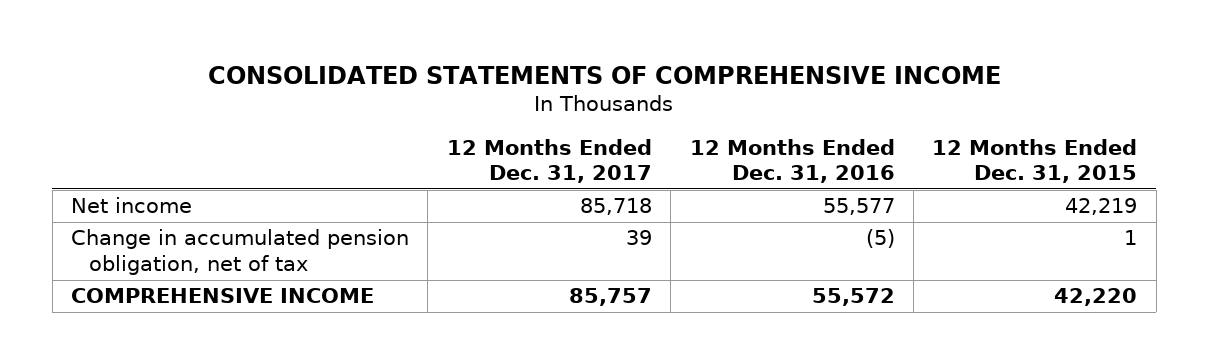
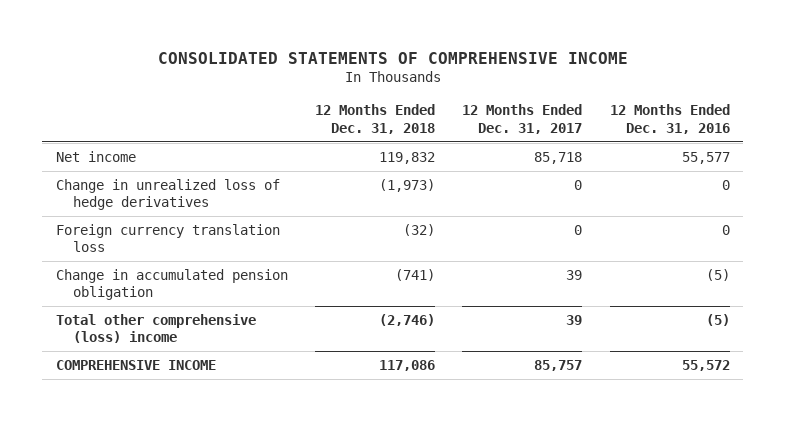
[932,138,1138,184] 12 Months Ended Dec. 31, 2015 -> none
none -> [314,104,435,134] 12 Months Ended Dec. 31, 2018
none -> [55,179,280,211] Change in unrealized loss of hedge derivatives
none -> [55,224,280,253] Foreign currency translation loss
[71,229,410,276] Change in accumulated pension obligation, net of tax -> [55,269,288,301] Change in accumulated pension obligation
none -> [55,314,256,344] Total other comprehensive (loss) income

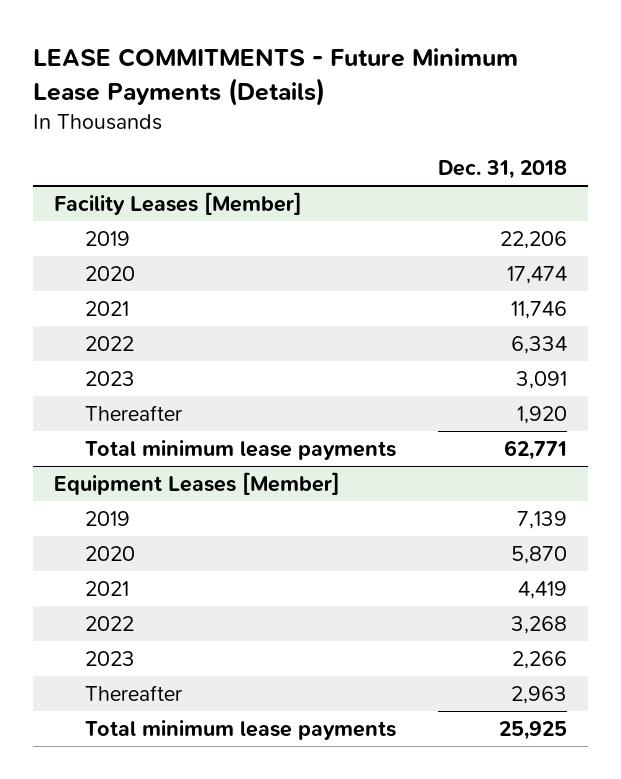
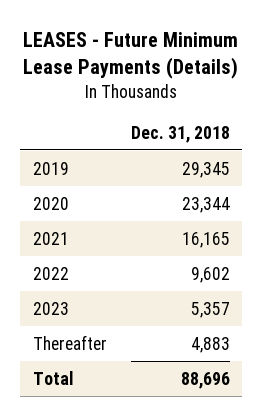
[32,48,518,106] LEASE COMMITMENTS - Future Minimum Lease Payments (Details) -> [23,32,239,80] LEASES - Future Minimum Lease Payments (Details)
[53,191,302,215] Facility Leases [Member] -> none
[53,471,340,495] Equipment Leases [Member] -> none
[84,510,130,526] 2019 -> none
[84,545,135,561] 2020 -> none
[84,580,129,596] 2021 -> none
[84,615,134,631] 2022 -> none
[84,650,135,666] 2023 -> none
[84,684,182,701] Thereafter -> none
[84,719,396,740] Total minimum lease payments -> none
[500,230,568,249] 22,206 -> [182,161,231,178] 29,345
[507,265,568,284] 17,474 -> [182,196,231,213] 23,344
[511,300,568,319] 11,746 -> [182,231,231,248] 16,165
[511,335,568,354] 6,334 -> [191,266,231,283] 9,602
[516,370,568,389] 3,091 -> [191,301,231,318] 5,357
[517,405,568,424] 1,920 -> [191,336,231,353] 4,883
[84,439,396,460] Total minimum lease payments -> [32,370,73,385] Total
[504,439,568,460] 62,771 -> [181,371,231,389] 88,696

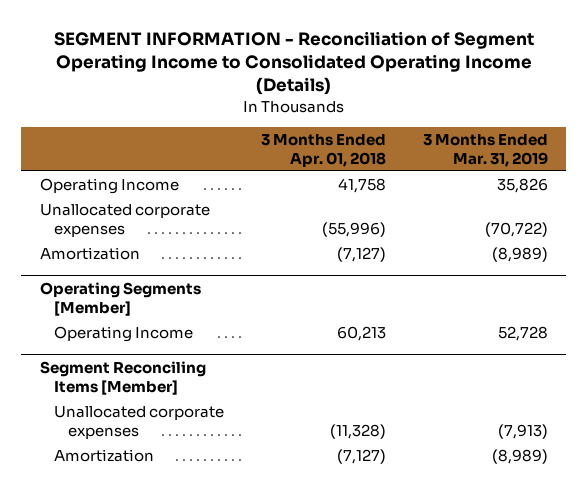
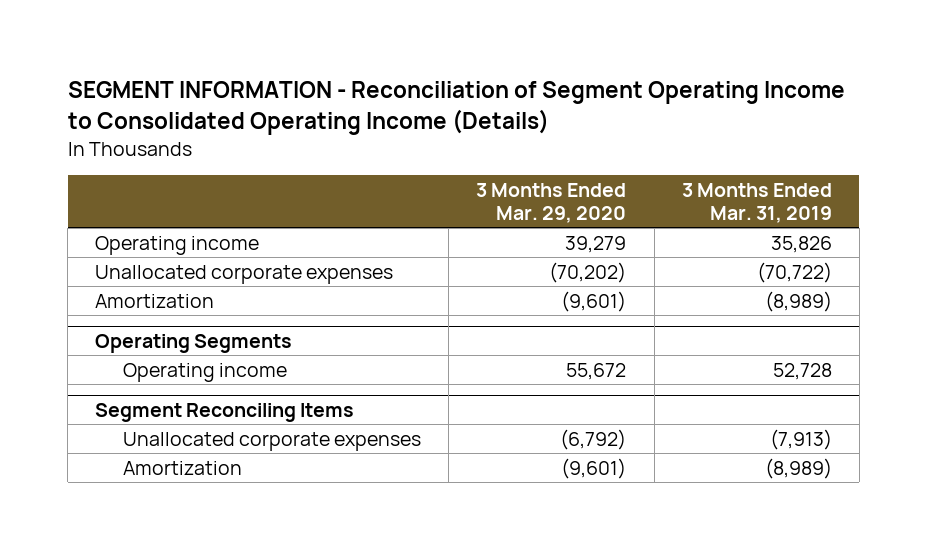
[260,133,386,167] 3 Months Ended Apr. 01, 2018 -> none
none -> [476,183,627,223] 3 Months Ended Mar. 29, 2020
[39,178,179,195] Operating Income -> [95,235,260,255] Operating income
[39,281,201,316] Operating Segments [Member] -> [95,334,293,354] Operating Segments
[53,326,193,343] Operating Income -> [123,362,288,382] Operating income
[39,360,206,395] Segment Reconciling Items [Member] -> [95,403,355,423] Segment Reconciling Items

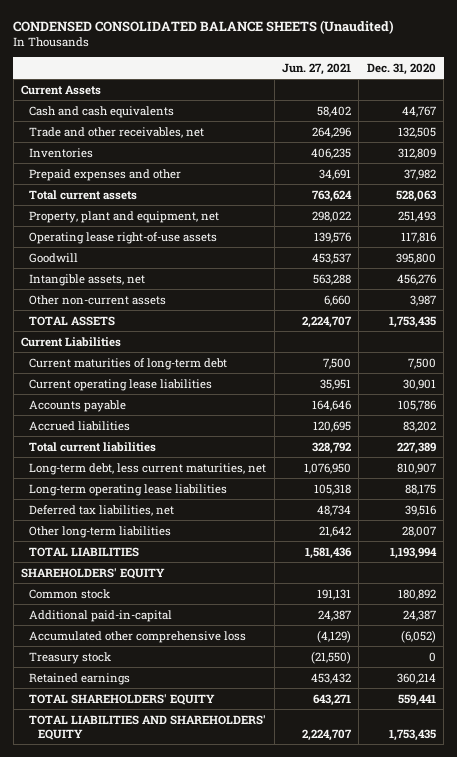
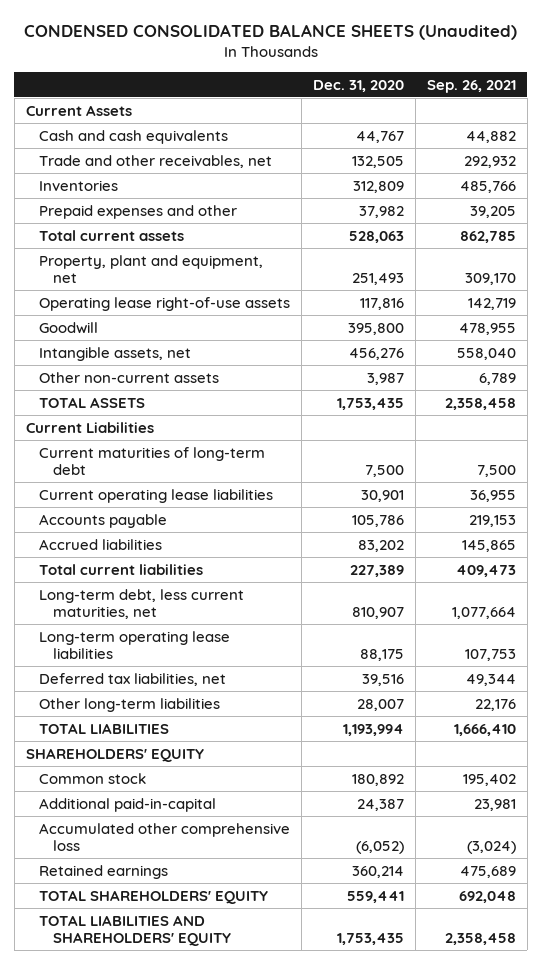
[282,62,352,75] Jun. 27, 2021 -> none
none -> [426,79,516,93] Sep. 26, 2021
[29,651,112,664] Treasury stock -> none

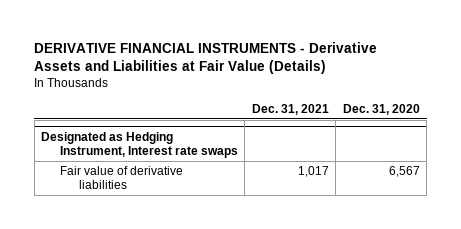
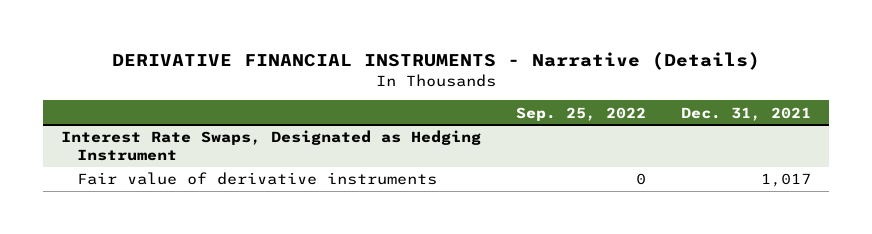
[34,41,378,74] DERIVATIVE FINANCIAL INSTRUMENTS - Derivative Assets and Liabilities at Fair Value (Details) -> [111,51,760,70] DERIVATIVE FINANCIAL INSTRUMENTS - Narrative (Details)
[342,103,420,115] Dec. 31, 2020 -> none
none -> [515,106,646,121] Sep. 25, 2022
[41,132,238,158] Designated as Hedging Instrument, Interest rate swaps -> [60,130,481,161] Interest Rate Swaps, Designated as Hedging Instrument
[59,166,183,189] Fair value of derivative liabilities -> [76,172,437,186] Fair value of derivative instruments

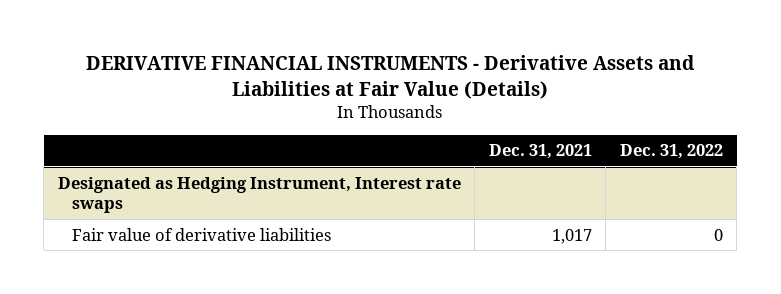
[111,51,760,70] DERIVATIVE FINANCIAL INSTRUMENTS - Narrative (Details) -> [86,54,696,99] DERIVATIVE FINANCIAL INSTRUMENTS - Derivative Assets and Liabilities at Fair Value (Details)
[515,106,646,121] Sep. 25, 2022 -> none
none -> [619,144,723,160] Dec. 31, 2022
[60,130,481,161] Interest Rate Swaps, Designated as Hedging Instrument -> [57,176,461,213] Designated as Hedging Instrument, Interest rate swaps
[76,172,437,186] Fair value of derivative instruments -> [71,227,331,241] Fair value of derivative liabilities

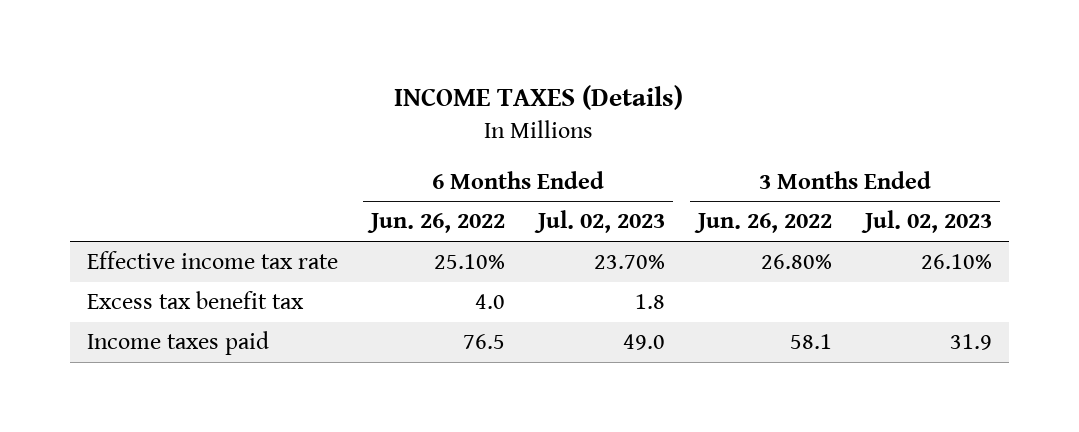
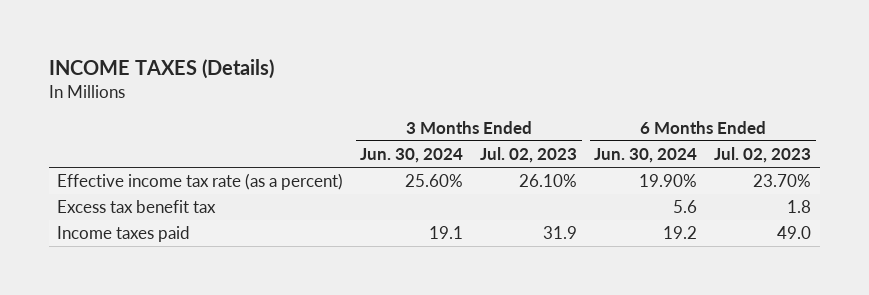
[366,213,505,234] Jun. 26, 2022 -> none
[694,213,833,234] Jun. 26, 2022 -> none
none -> [360,148,464,164] Jun. 30, 2024
none -> [594,148,698,164] Jun. 30, 2024
[86,251,338,270] Effective income tax rate -> [57,173,344,191] Effective income tax rate (as a percent)

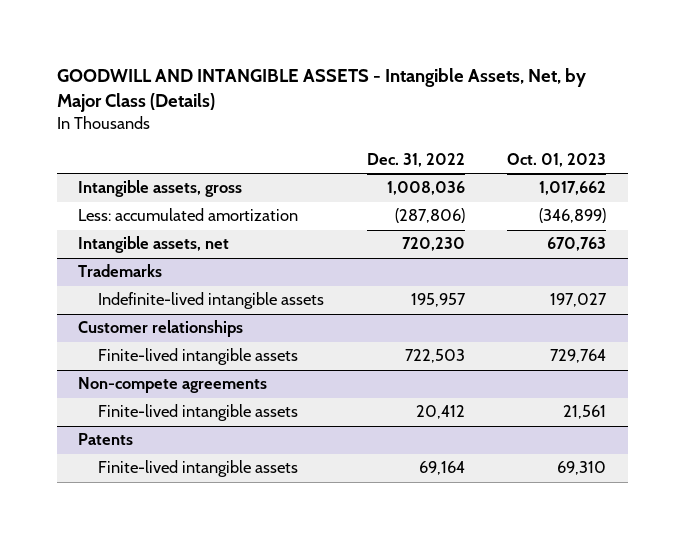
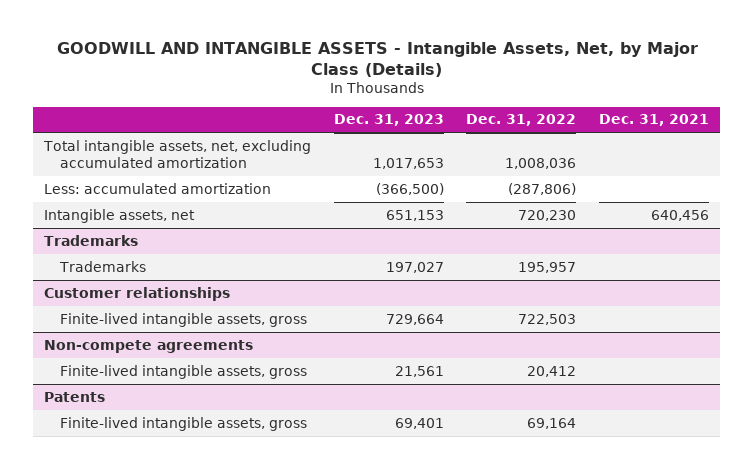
[507,152,607,167] Oct. 01, 2023 -> none
none -> [333,114,444,127] Dec. 31, 2023
none -> [599,114,710,127] Dec. 31, 2021
[78,180,243,198] Intangible assets, gross -> [43,139,312,169] Total intangible assets, net, excluding accumulated amortization
[97,292,324,310] Indefinite-lived intangible assets -> [58,260,146,272] Trademarks
[97,348,298,366] Finite-lived intangible assets -> [59,312,307,327] Finite-lived intangible assets, gross
[97,404,298,422] Finite-lived intangible assets -> [59,364,307,379] Finite-lived intangible assets, gross
[97,460,298,478] Finite-lived intangible assets -> [59,416,307,431] Finite-lived intangible assets, gross

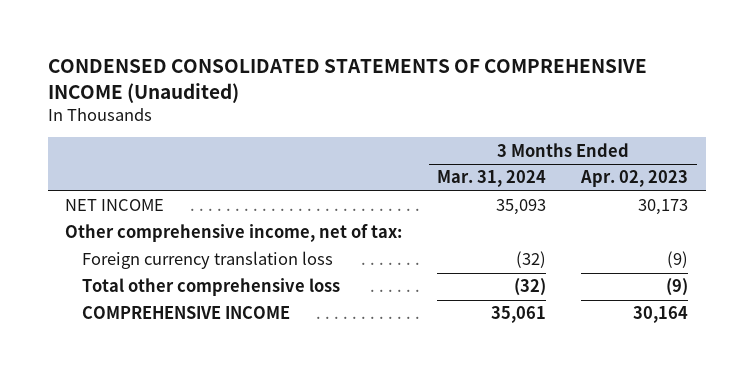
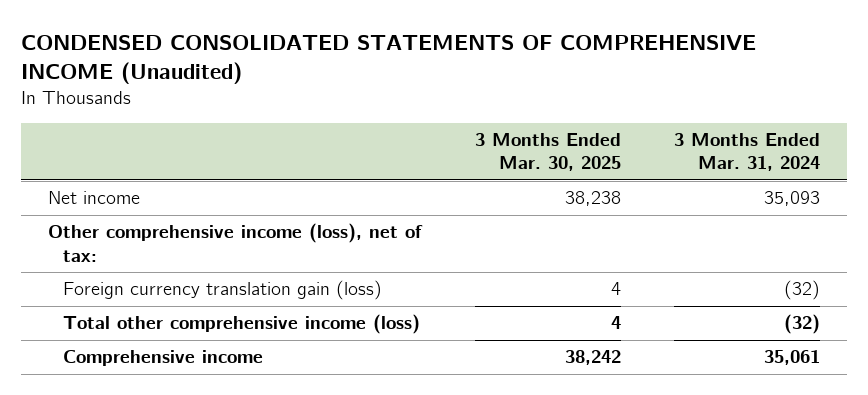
[580,170,689,188] Apr. 02, 2023 -> none
none -> [474,133,621,172] 3 Months Ended Mar. 30, 2025
[65,199,165,212] NET INCOME -> [47,191,140,205] Net income
[65,224,403,243] Other comprehensive income, net of tax: -> [47,223,423,262] Other comprehensive income (loss), net of tax:
[82,251,334,270] Foreign currency translation loss -> [63,280,383,301] Foreign currency translation gain (loss)
[82,278,341,297] Total other comprehensive loss -> [63,314,421,335] Total other comprehensive income (loss)
[82,306,291,320] COMPREHENSIVE INCOME -> [63,350,264,367] Comprehensive income

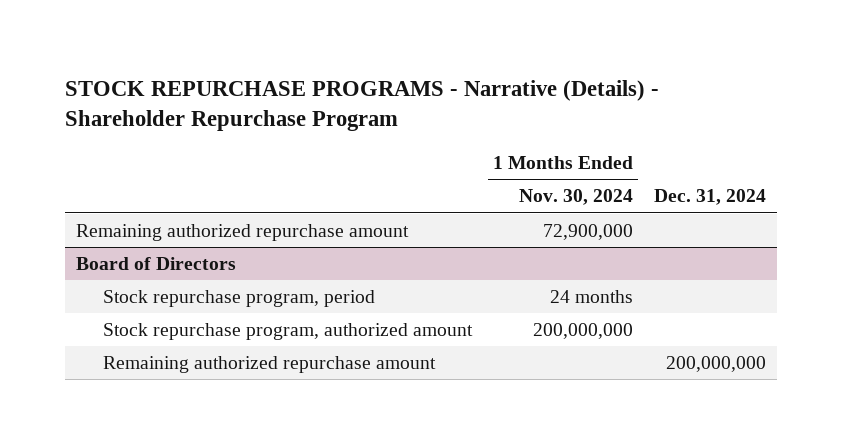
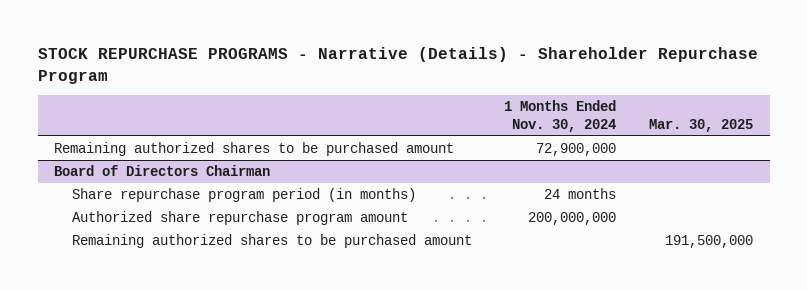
[654,189,767,206] Dec. 31, 2024 -> none
none -> [649,118,754,132] Mar. 30, 2025
[75,224,409,242] Remaining authorized repurchase amount -> [54,142,455,157] Remaining authorized shares to be purchased amount
[75,257,236,271] Board of Directors -> [54,165,271,177] Board of Directors Chairman
[103,290,376,308] Stock repurchase program, period -> [71,188,416,203] Share repurchase program period (in months)
[103,323,474,341] Stock repurchase program, authorized amount -> [71,211,408,226] Authorized share repurchase program amount
[103,356,437,374] Remaining authorized repurchase amount -> [71,234,472,249] Remaining authorized shares to be purchased amount

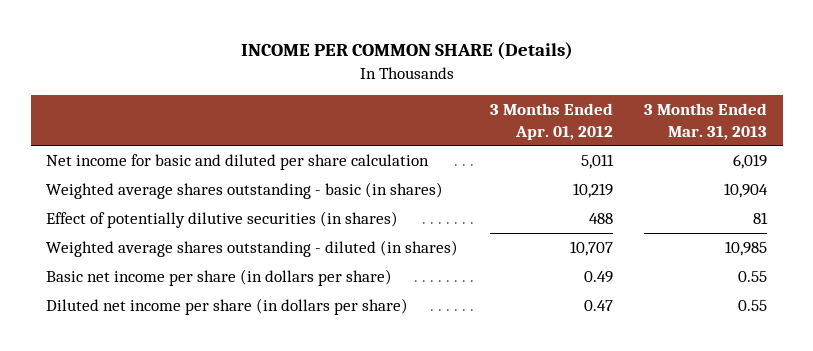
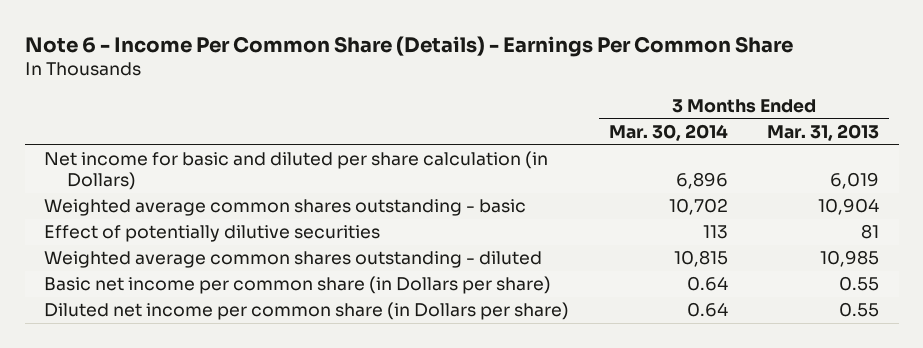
[240,42,573,61] INCOME PER COMMON SHARE (Details) -> [24,35,793,57] Note 6 - Income Per Common Share (Details) - Earnings Per Common Share
[489,103,613,140] 3 Months Ended Apr. 01, 2012 -> none
none -> [608,124,728,142] Mar. 30, 2014
[46,154,430,171] Net income for basic and diluted per share calculation -> [44,151,549,191] Net income for basic and diluted per share calculation (in Dollars)
[46,182,444,200] Weighted average shares outstanding - basic (in shares) -> [44,199,527,217] Weighted average common shares outstanding - basic
[46,211,399,229] Effect of potentially dilutive securities (in shares) -> [44,225,381,243] Effect of potentially dilutive securities
[46,240,459,258] Weighted average shares outstanding - diluted (in shares) -> [44,251,543,269] Weighted average common shares outstanding - diluted
[46,269,393,287] Basic net income per share (in dollars per share) -> [44,276,552,295] Basic net income per common share (in Dollars per share)
[46,298,409,316] Diluted net income per share (in dollars per share) -> [44,302,570,321] Diluted net income per common share (in Dollars per share)

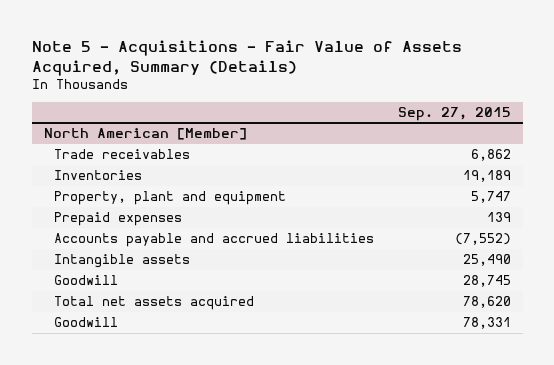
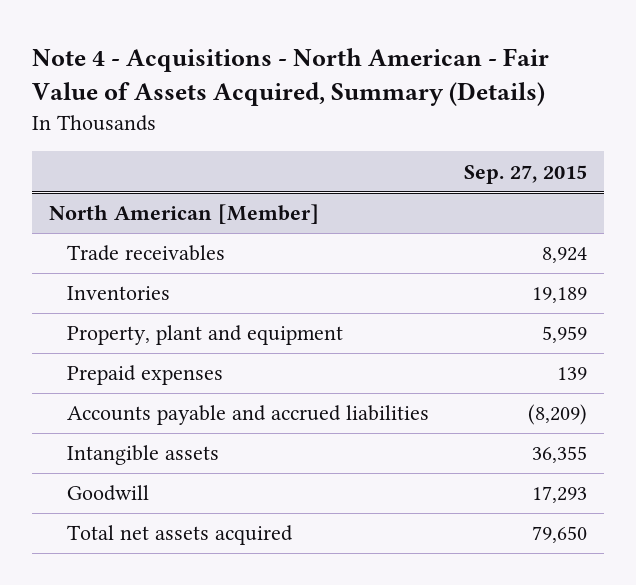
[31,39,462,76] Note 5 - Acquisitions - Fair Value of Assets Acquired, Summary (Details) -> [31,47,549,106] Note 4 - Acquisitions - North American - Fair Value of Assets Acquired, Summary (Details)
[470,149,511,162] 6,862 -> [541,247,587,264] 8,924
[470,191,511,204] 5,747 -> [541,326,587,344] 5,959
[54,317,119,328] Goodwill -> none
[454,233,511,246] (7,552) -> [527,404,587,426] (8,209)
[462,254,511,267] 25,490 -> [531,446,587,464] 36,355
[462,275,511,288] 28,745 -> [531,486,587,504] 17,293
[462,296,511,309] 78,620 -> [531,526,587,544] 79,650

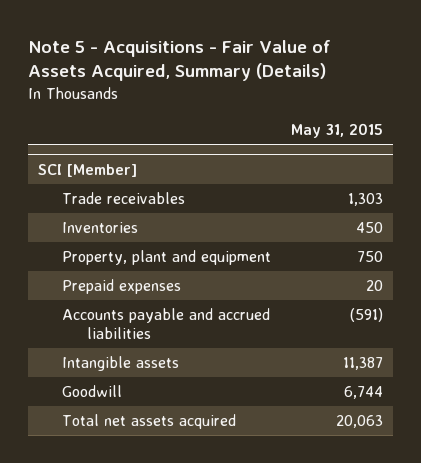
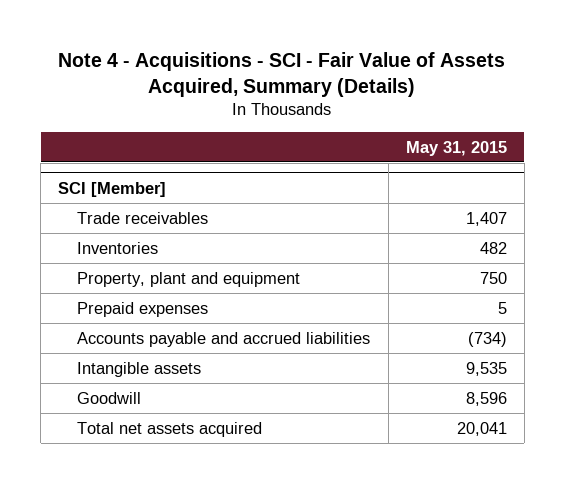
[28,39,332,82] Note 5 - Acquisitions - Fair Value of Assets Acquired, Summary (Details) -> [58,51,506,97] Note 4 - Acquisitions - SCI - Fair Value of Assets Acquired, Summary (Details)
[348,193,384,207] 1,303 -> [465,211,507,226] 1,407
[356,222,384,234] 450 -> [479,241,507,254] 482
[366,280,384,292] 20 -> [497,301,507,314] 5
[350,308,384,323] (591) -> [467,331,507,347] (734)
[343,357,384,371] 11,387 -> [465,361,507,376] 9,535
[344,386,384,400] 6,744 -> [465,391,507,406] 8,596
[336,415,384,429] 20,063 -> [456,421,507,436] 20,041

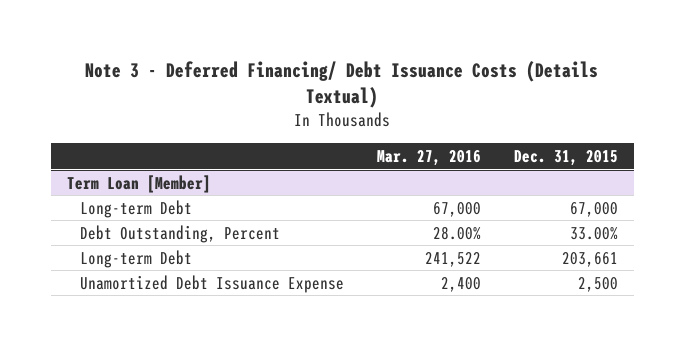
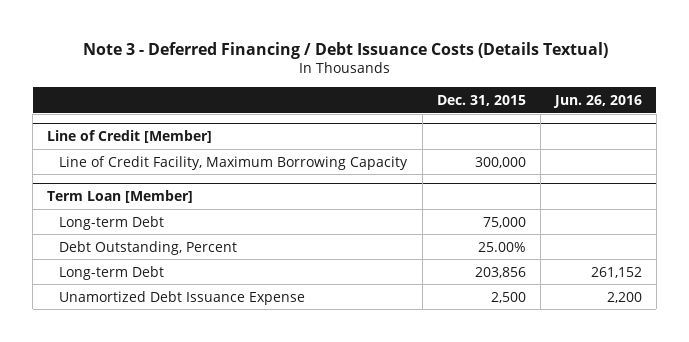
[85,61,599,109] Note 3 - Deferred Financing/ Debt Issuance Costs (Details Textual) -> [82,41,608,59] Note 3 - Deferred Financing / Debt Issuance Costs (Details Textual)
[376,150,481,167] Mar. 27, 2016 -> none
none -> [552,95,642,109] Jun. 26, 2016
none -> [47,129,213,143] Line of Credit [Member]
none -> [59,155,409,170] Line of Credit Facility, Maximum Borrowing Capacity
[569,201,618,217] 67,000 -> [482,216,526,228] 75,000
[569,226,618,240] 33.00% -> [477,241,526,252] 25.00%
[561,251,618,267] 203,661 -> [474,266,526,278] 203,856

